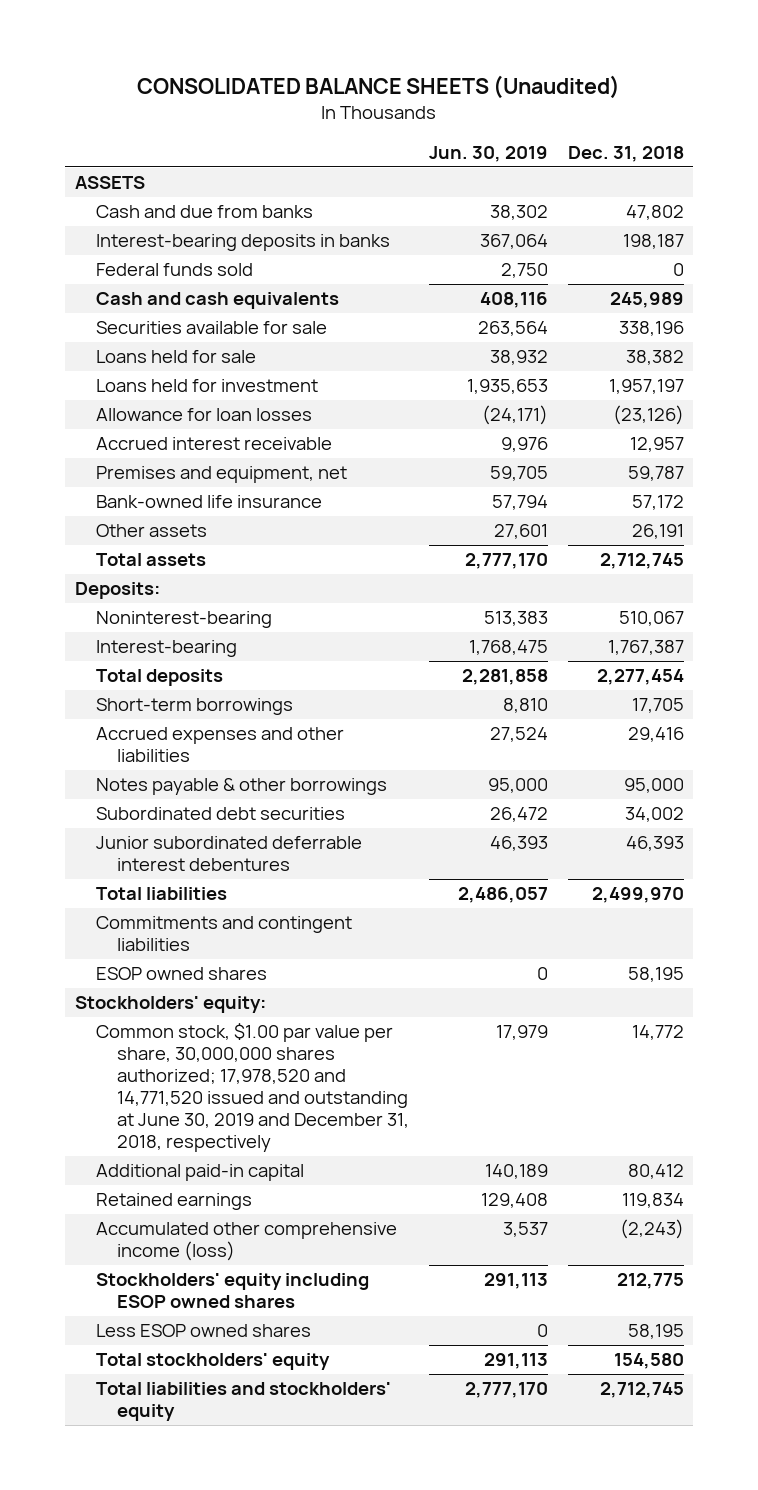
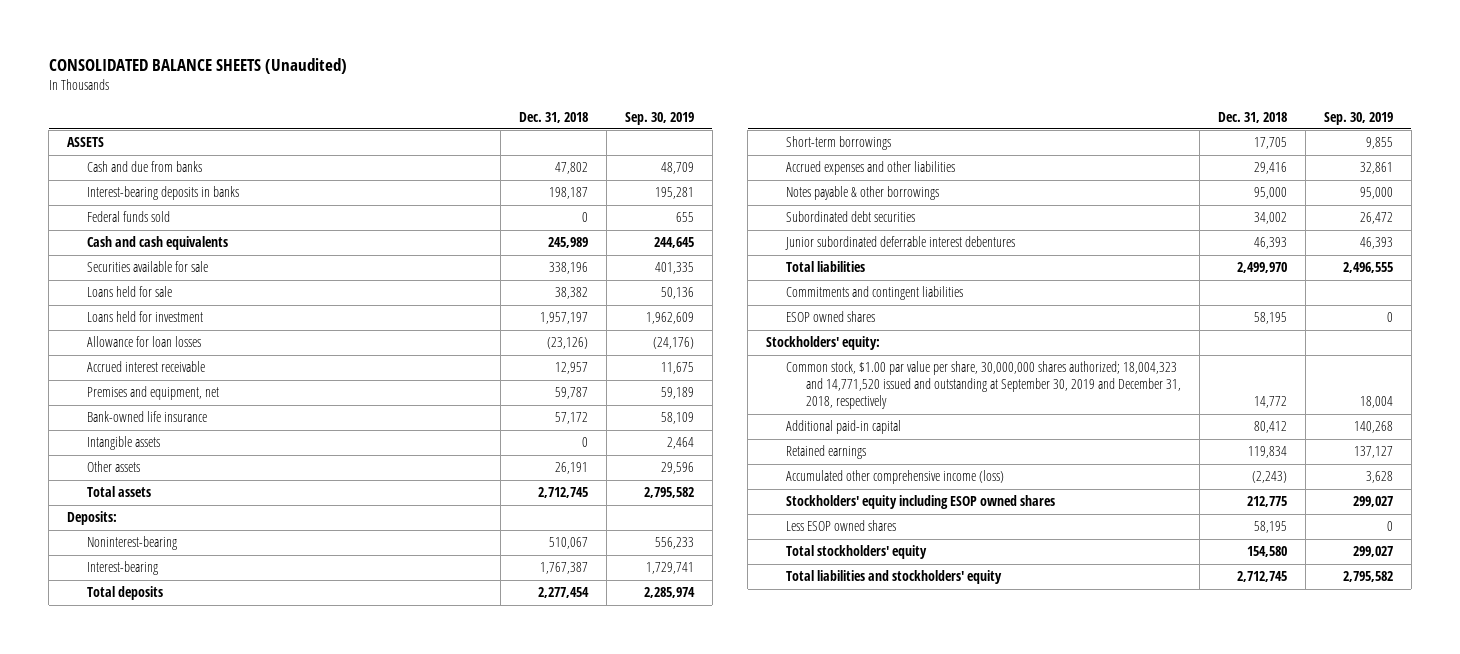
[428,145,548,162] Jun. 30, 2019 -> none
none -> [624,111,694,125] Sep. 30, 2019
none -> [87,436,161,451] Intangible assets
[95,1023,410,1153] Common stock, $1.00 par value per share, 30,000,000 shares authorized; 17,978,520 and 14,771,520 issued and outstanding at June 30, 2019 and December 31, 2018, respectively -> [786,361,1182,410] Common stock, $1.00 par value per share, 30,000,000 shares authorized; 18,004,323 and 14,771,520 issued and outstanding at September 30, 2019 and December 31, 2018, respectively

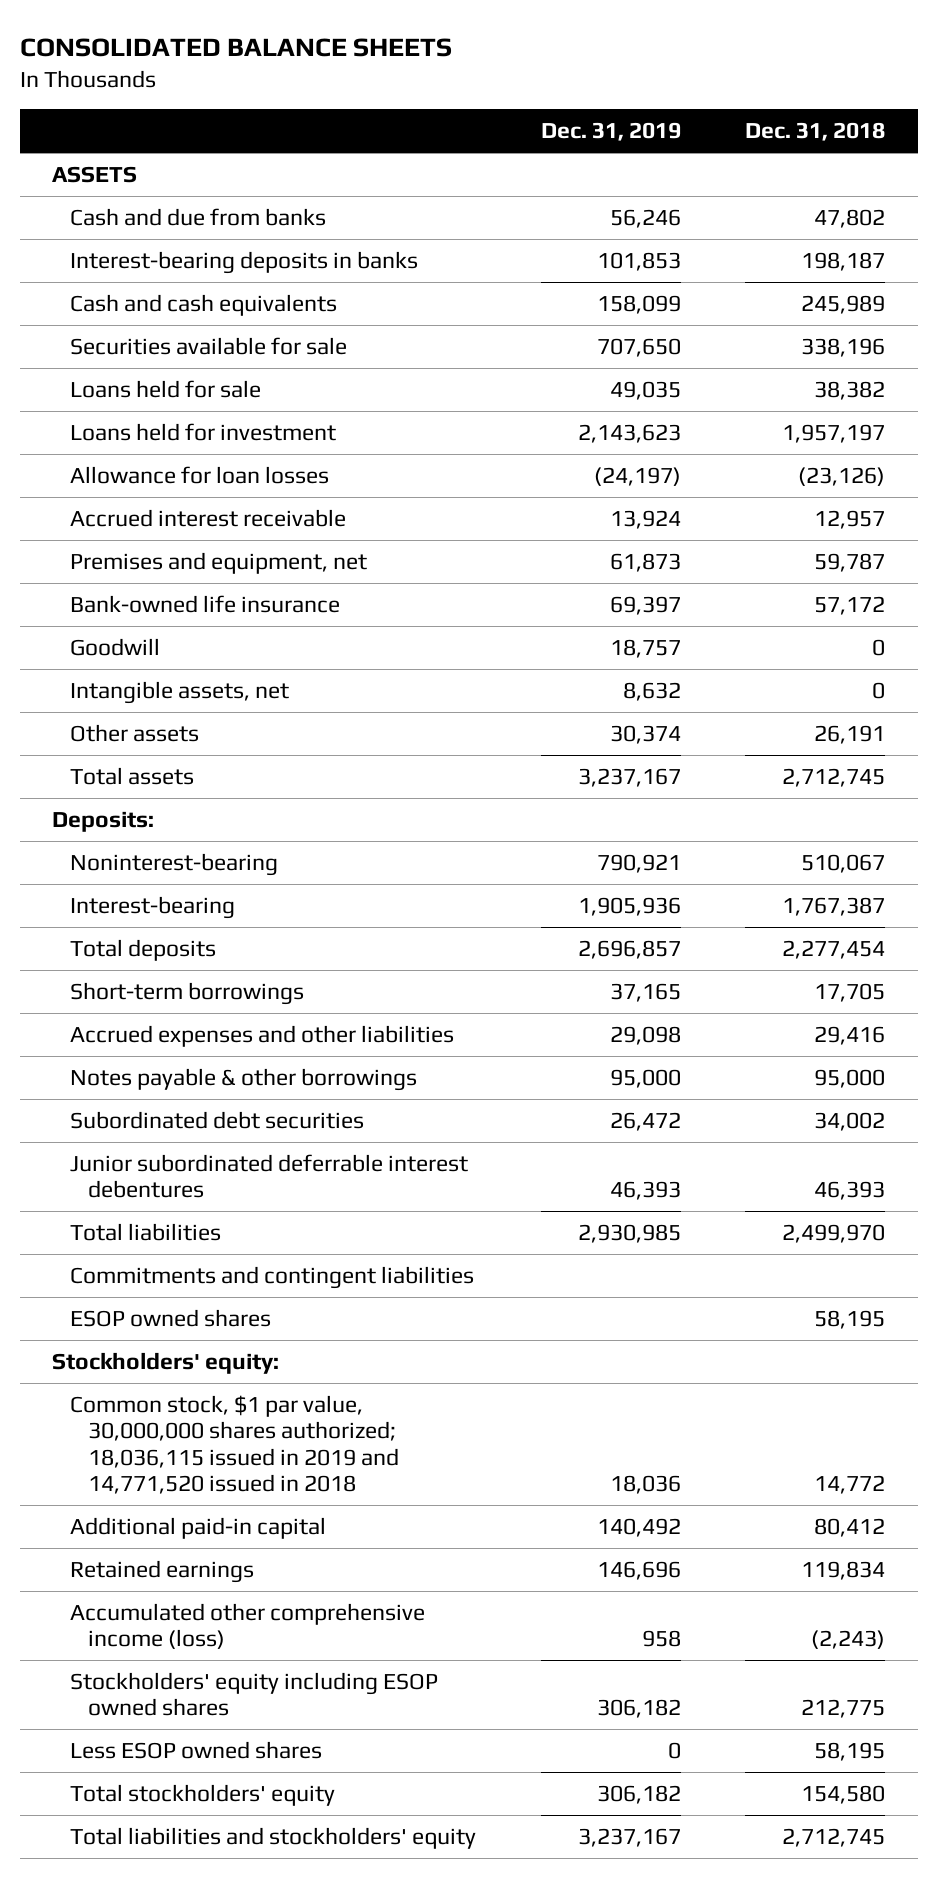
[48,57,347,74] CONSOLIDATED BALANCE SHEETS (Unaudited) -> [20,37,453,57] CONSOLIDATED BALANCE SHEETS
[624,111,694,125] Sep. 30, 2019 -> none
none -> [540,122,681,142] Dec. 31, 2019
[87,211,171,223] Federal funds sold -> none
none -> [70,637,161,656] Goodwill
[87,436,161,451] Intangible assets -> [70,680,290,704] Intangible assets, net
[786,361,1182,410] Common stock, $1.00 par value per share, 30,000,000 shares authorized; 18,004,323 and 14,771,520 issued and outstanding at September 30, 2019 and December 31, 2018, respectively -> [70,1394,400,1494] Common stock, $1 par value, 30,000,000 shares authorized; 18,036,115 issued in 2019 and 14,771,520 issued in 2018

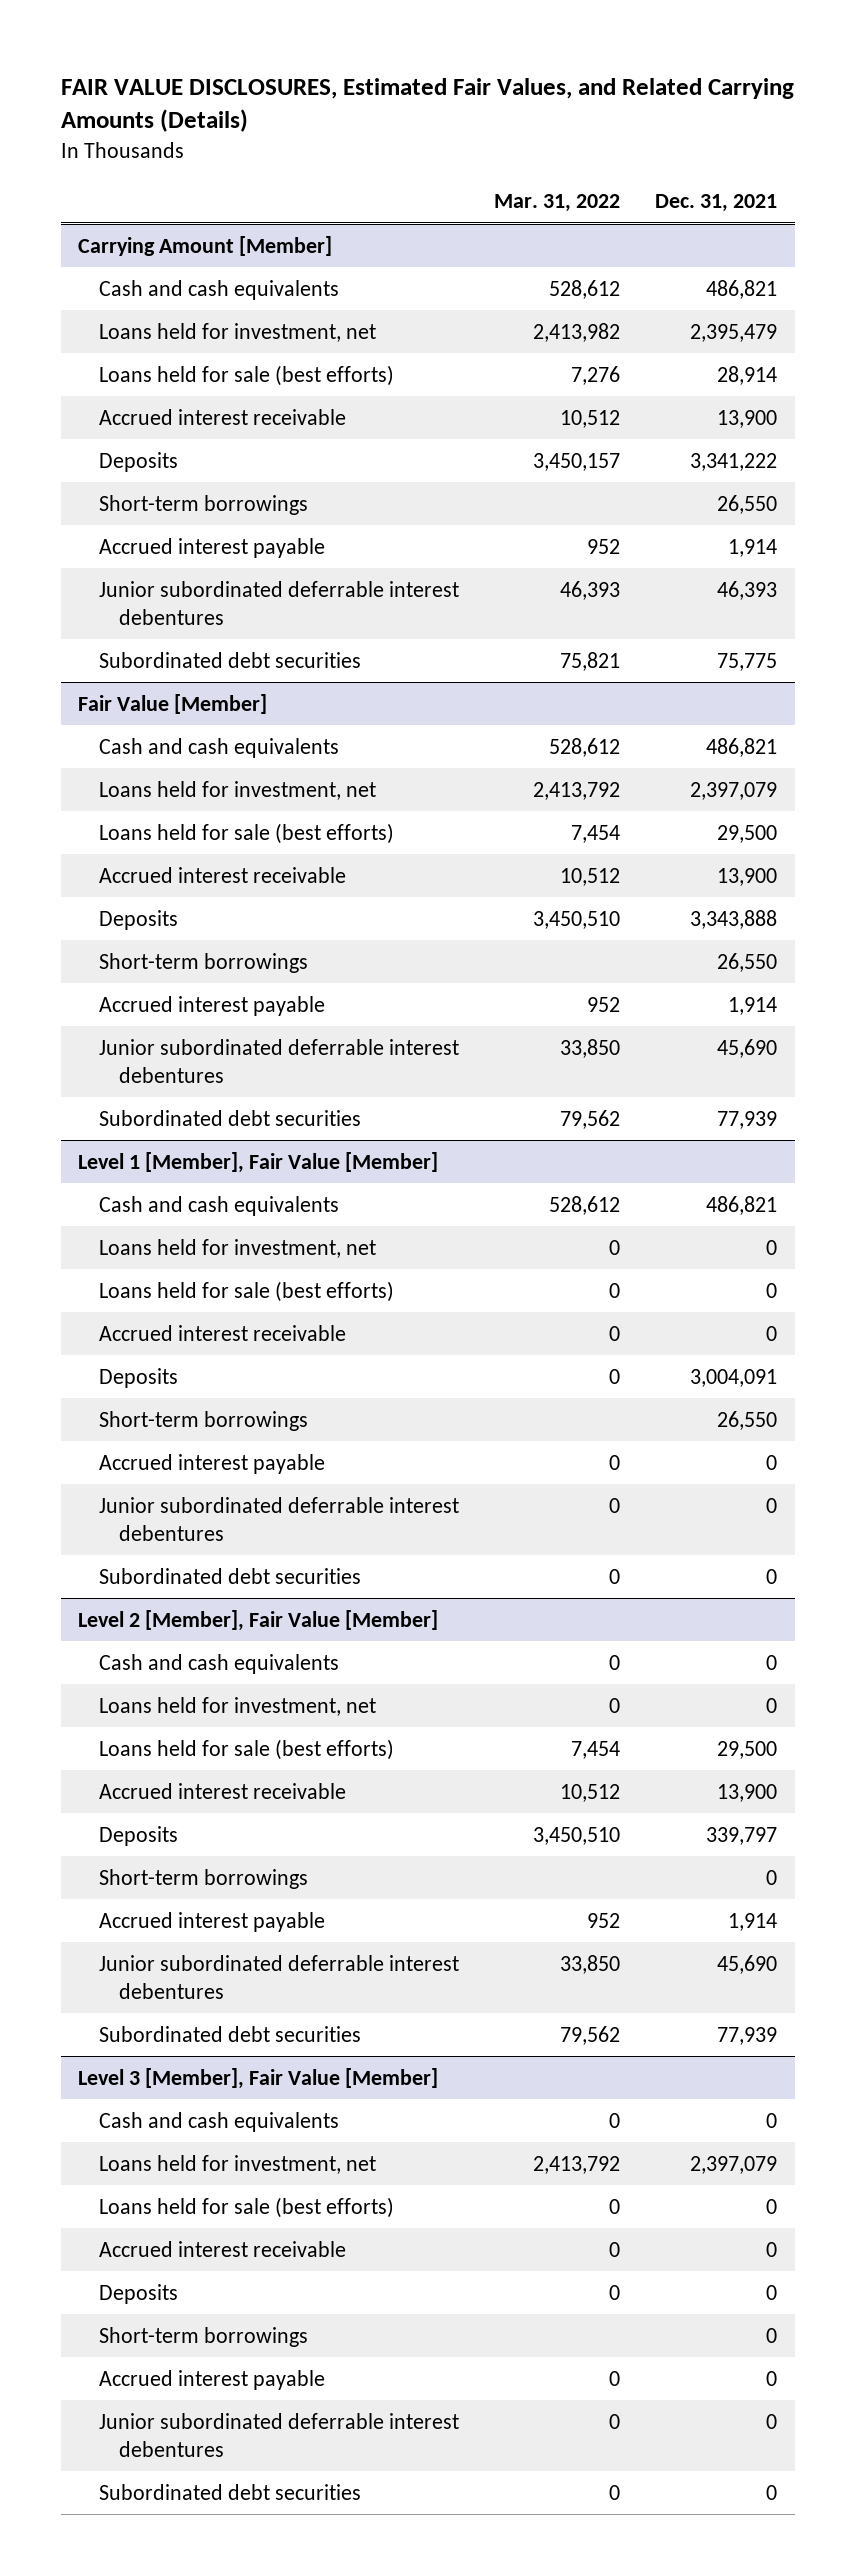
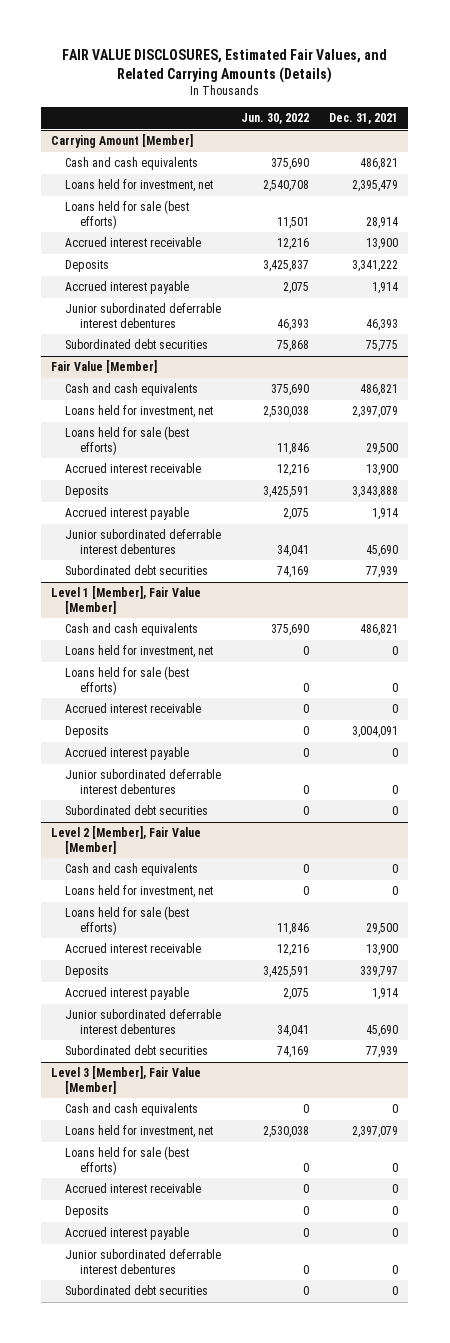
[493,194,620,213] Mar. 31, 2022 -> none
none -> [241,113,310,125] Jun. 30, 2022
[98,494,308,515] Short-term borrowings -> none
[98,952,308,973] Short-term borrowings -> none
[98,1410,308,1431] Short-term borrowings -> none
[98,1868,308,1889] Short-term borrowings -> none
[98,2326,308,2347] Short-term borrowings -> none

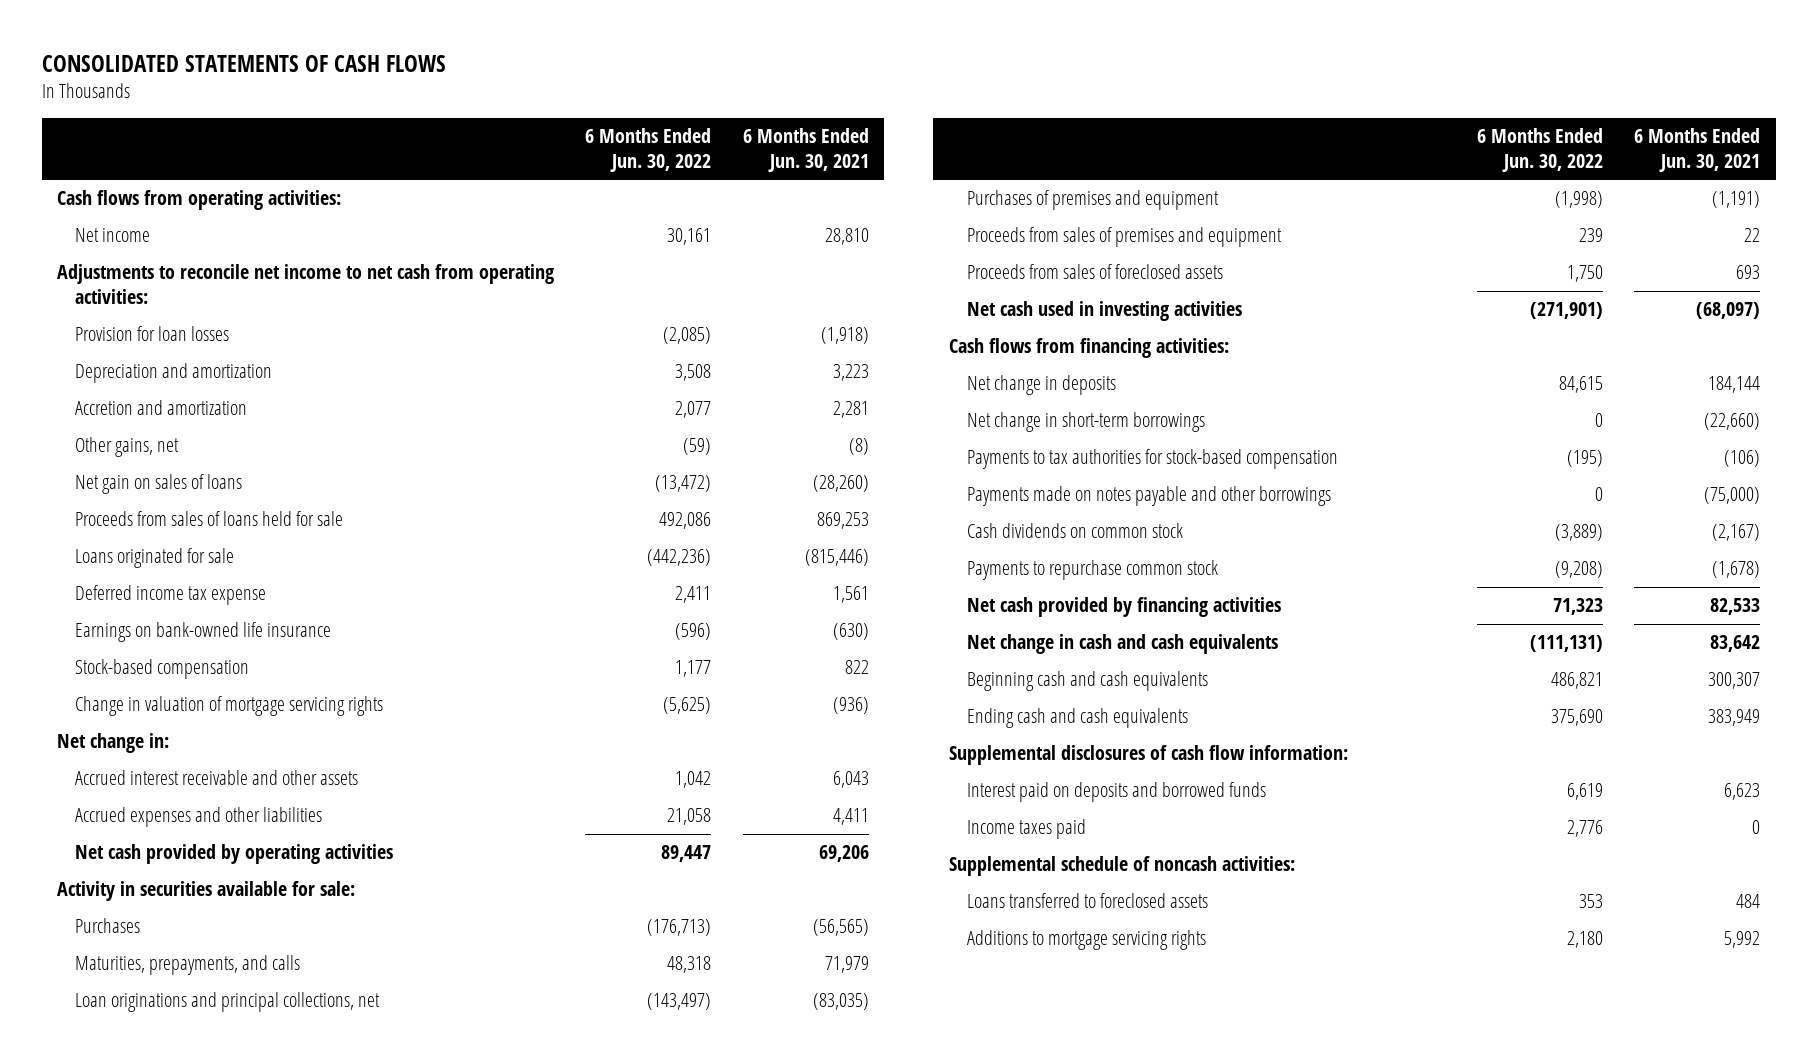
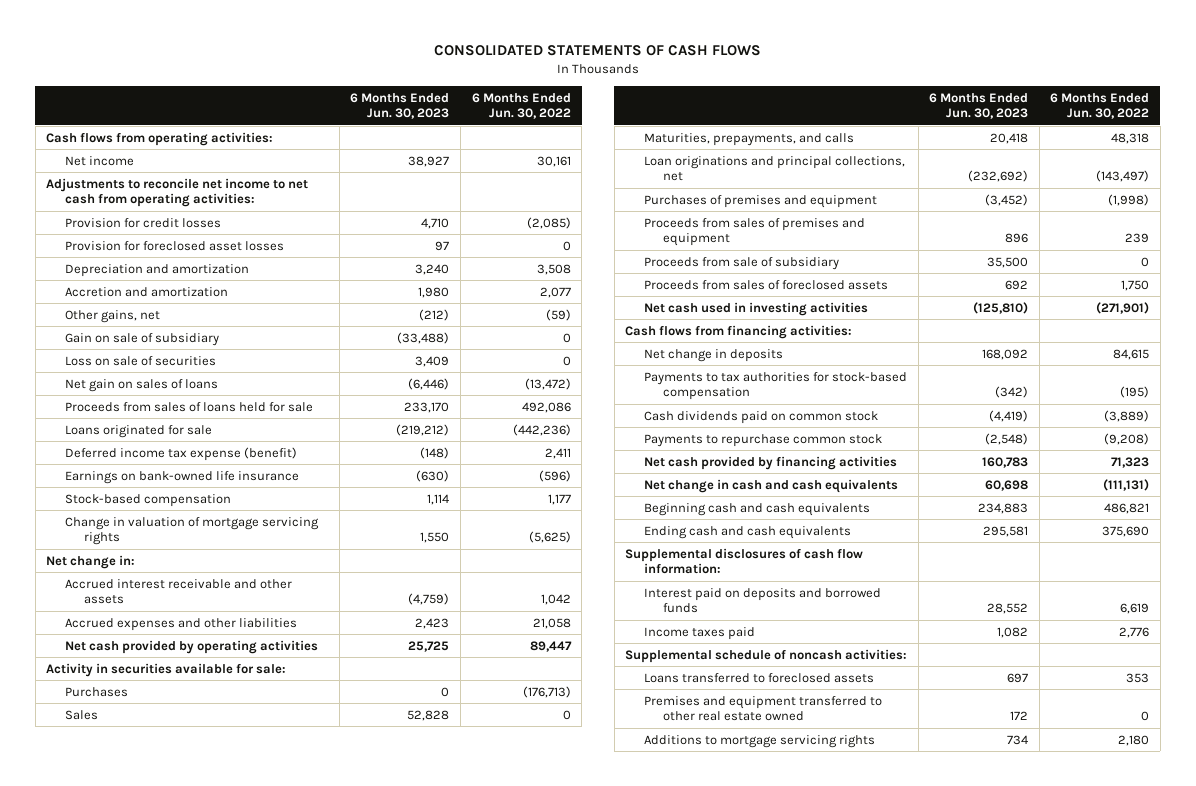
[742,127,869,173] 6 Months Ended Jun. 30, 2021 -> none
none -> [350,92,450,120] 6 Months Ended Jun. 30, 2023
[75,326,230,342] Provision for loan losses -> [65,217,222,228] Provision for credit losses
none -> [65,240,285,251] Provision for foreclosed asset losses
none -> [65,332,220,346] Gain on sale of subsidiary
none -> [65,355,217,366] Loss on sale of securities
[75,585,267,606] Deferred income tax expense -> [65,446,298,461] Deferred income tax expense (benefit)
none -> [65,709,99,720] Sales
none -> [644,256,840,270] Proceeds from sale of subsidiary
[966,412,1205,433] Net change in short-term borrowings -> none
[966,486,1331,507] Payments made on notes payable and other borrowings -> none
[966,523,1183,539] Cash dividends on common stock -> [644,410,879,424] Cash dividends paid on common stock
none -> [644,695,883,722] Premises and equipment transferred to other real estate owned

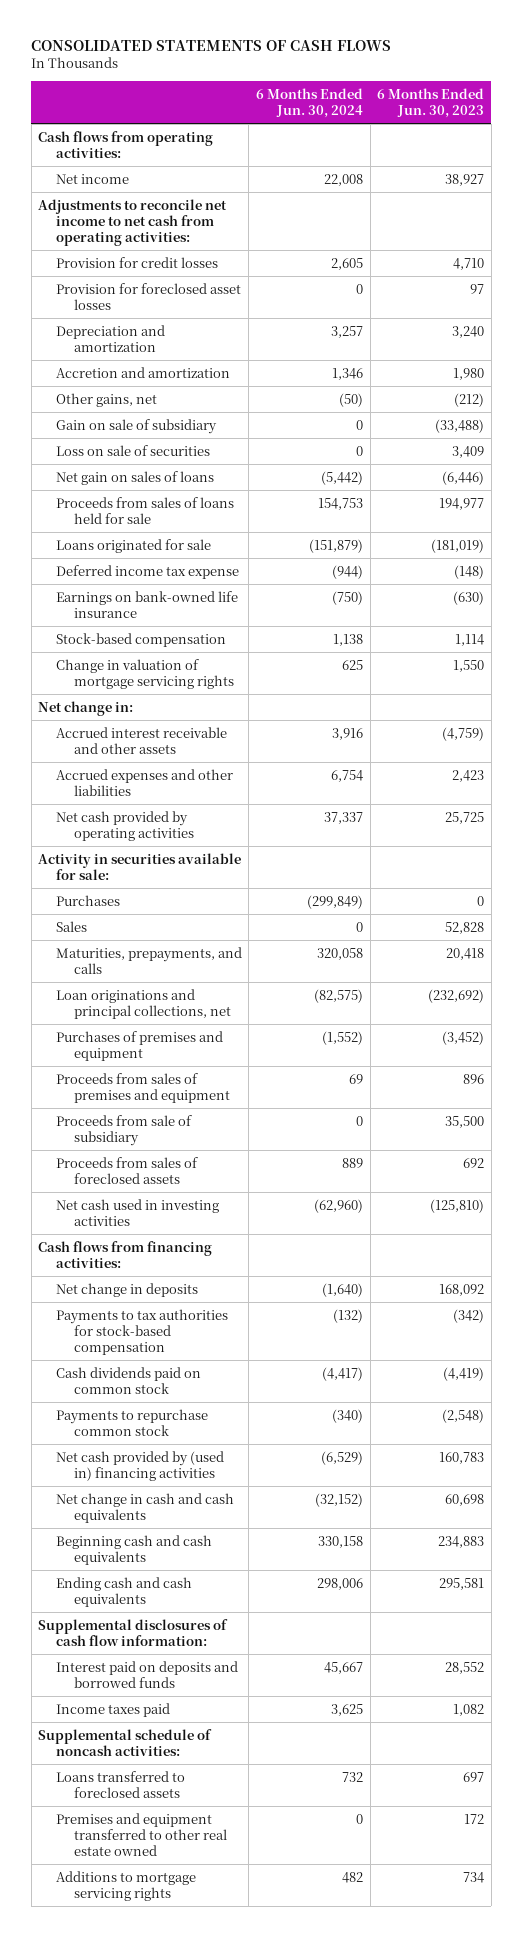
[471,92,571,120] 6 Months Ended Jun. 30, 2022 -> none
none -> [256,87,364,118] 6 Months Ended Jun. 30, 2024
[404,401,450,413] 233,170 -> [439,497,485,510] 194,977
[396,423,450,436] (219,212) -> [431,538,485,553] (181,019)
[65,446,298,461] Deferred income tax expense (benefit) -> [55,564,239,579] Deferred income tax expense
[644,455,898,470] Net cash provided by financing activities -> [55,1450,224,1481] Net cash provided by (used in) financing activities

